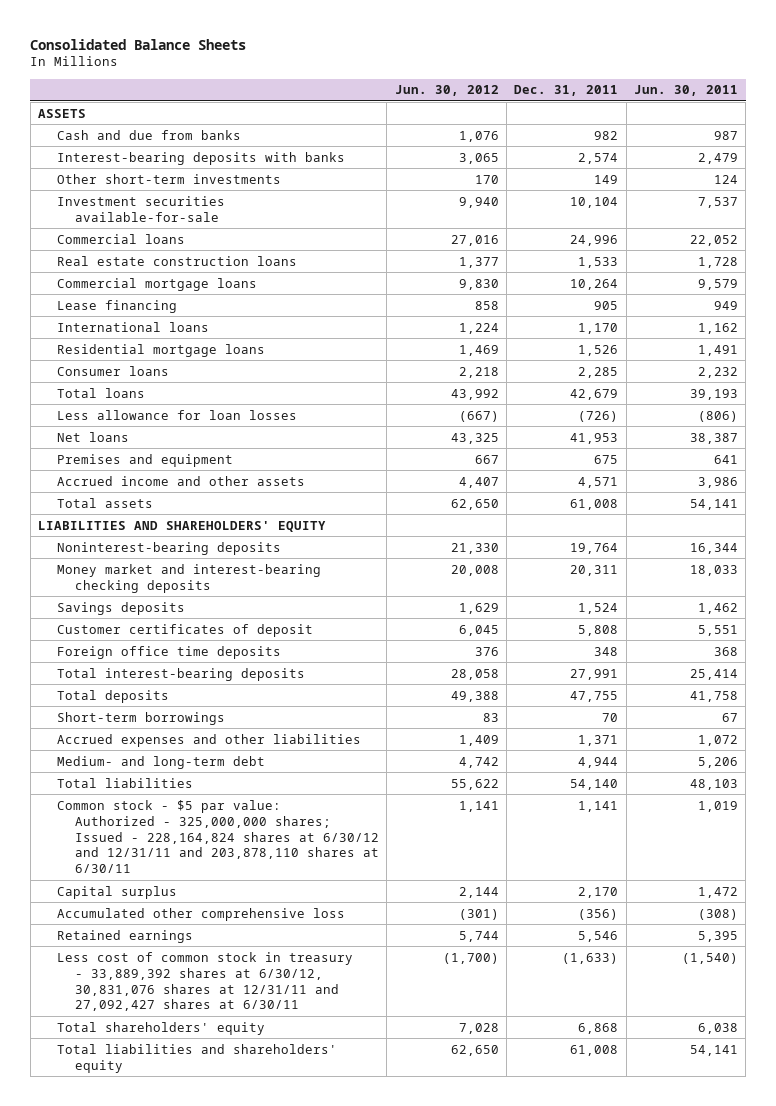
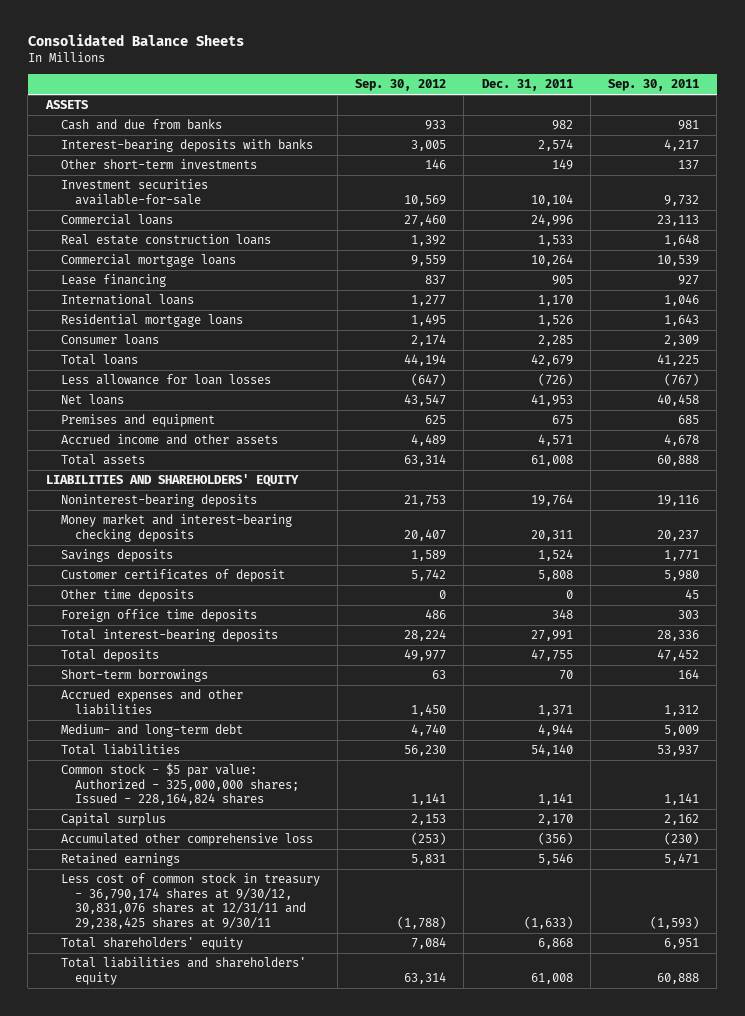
[394,85,499,97] Jun. 30, 2012 -> none
[633,85,738,97] Jun. 30, 2011 -> none
none -> [355,79,447,92] Sep. 30, 2012
none -> [608,79,700,92] Sep. 30, 2011
none -> [60,589,194,603] Other time deposits
[56,799,380,874] Common stock - $5 par value: Authorized - 325,000,000 shares; Issued - 228,164,824 shares at 6/30/12 and 12/31/11 and 203,878,110 shares at 6/30/11 -> [60,763,300,806] Common stock - $5 par value: Authorized - 325,000,000 shares; Issued - 228,164,824 shares
[56,951,353,1012] Less cost of common stock in treasury - 33,889,392 shares at 6/30/12, 30,831,076 shares at 12/31/11 and 27,092,427 shares at 6/30/11 -> [60,873,320,929] Less cost of common stock in treasury - 36,790,174 shares at 9/30/12, 30,831,076 shares at 12/31/11 and 29,238,425 shares at 9/30/11

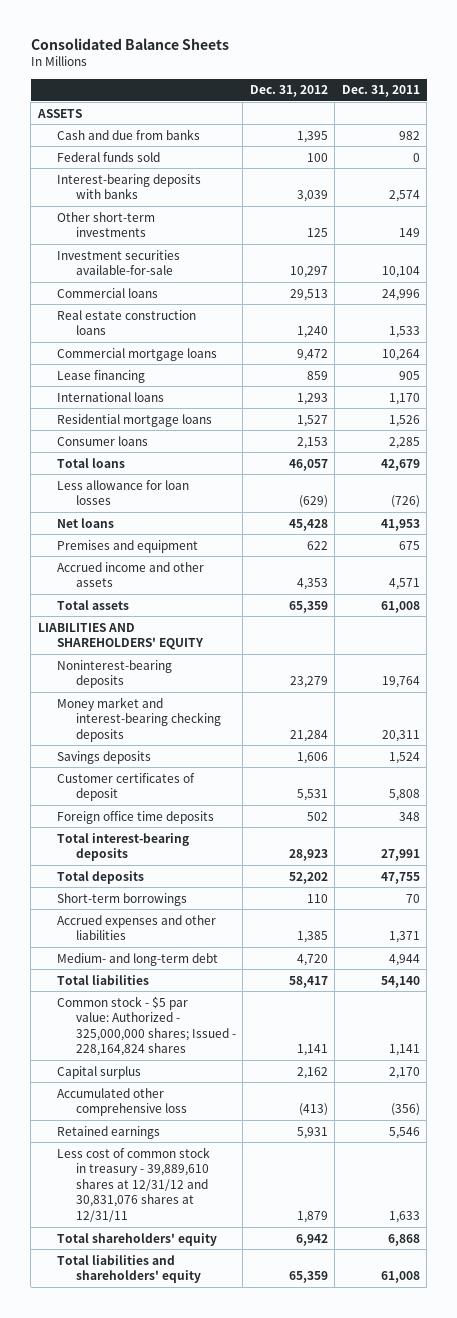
[355,79,447,92] Sep. 30, 2012 -> none
[608,79,700,92] Sep. 30, 2011 -> none
none -> [249,85,328,98] Dec. 31, 2012
none -> [56,151,160,162] Federal funds sold
[60,589,194,603] Other time deposits -> none
[60,873,320,929] Less cost of common stock in treasury - 36,790,174 shares at 9/30/12, 30,831,076 shares at 12/31/11 and 29,238,425 shares at 9/30/11 -> [56,1146,210,1222] Less cost of common stock in treasury - 39,889,610 shares at 12/31/12 and 30,831,076 shares at 12/31/11
[523,915,573,929] (1,633) -> [388,1210,420,1223] 1,633

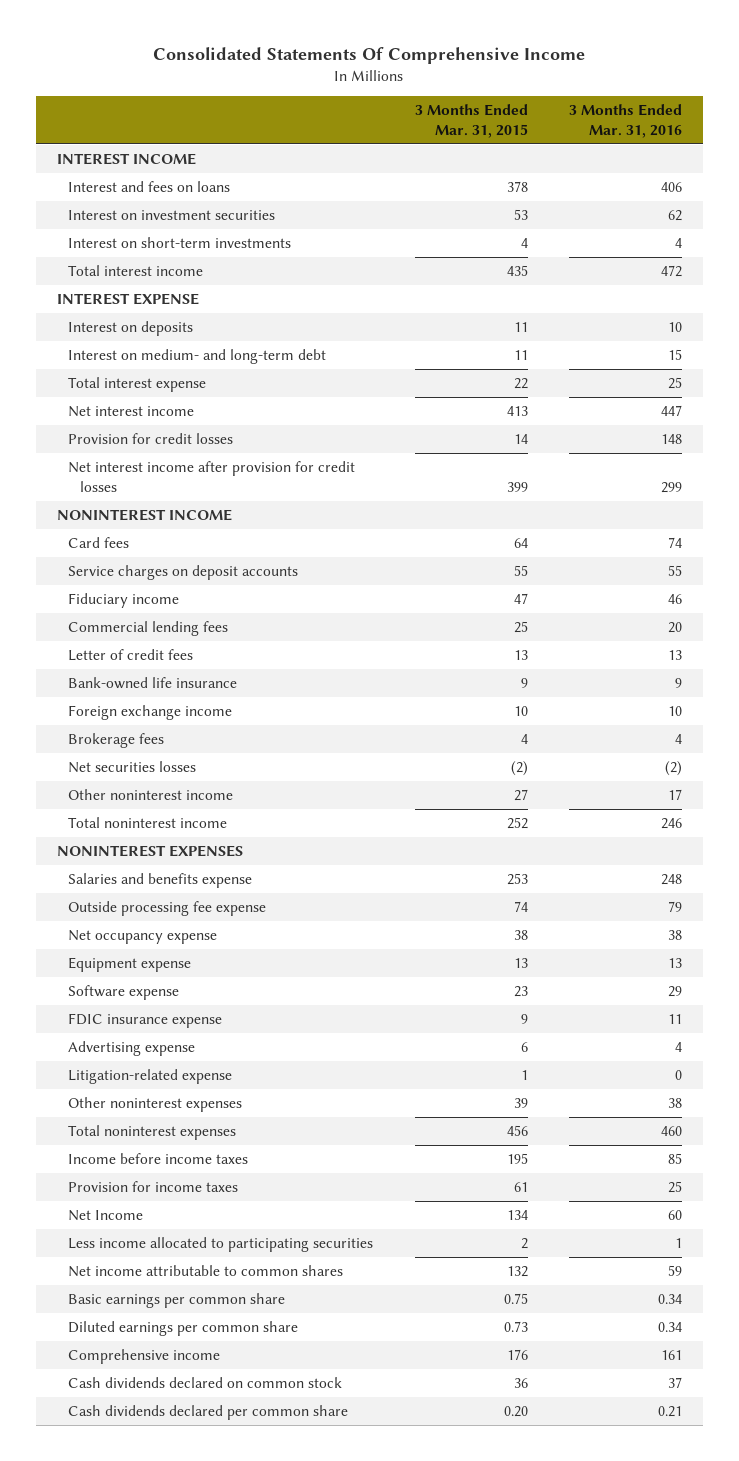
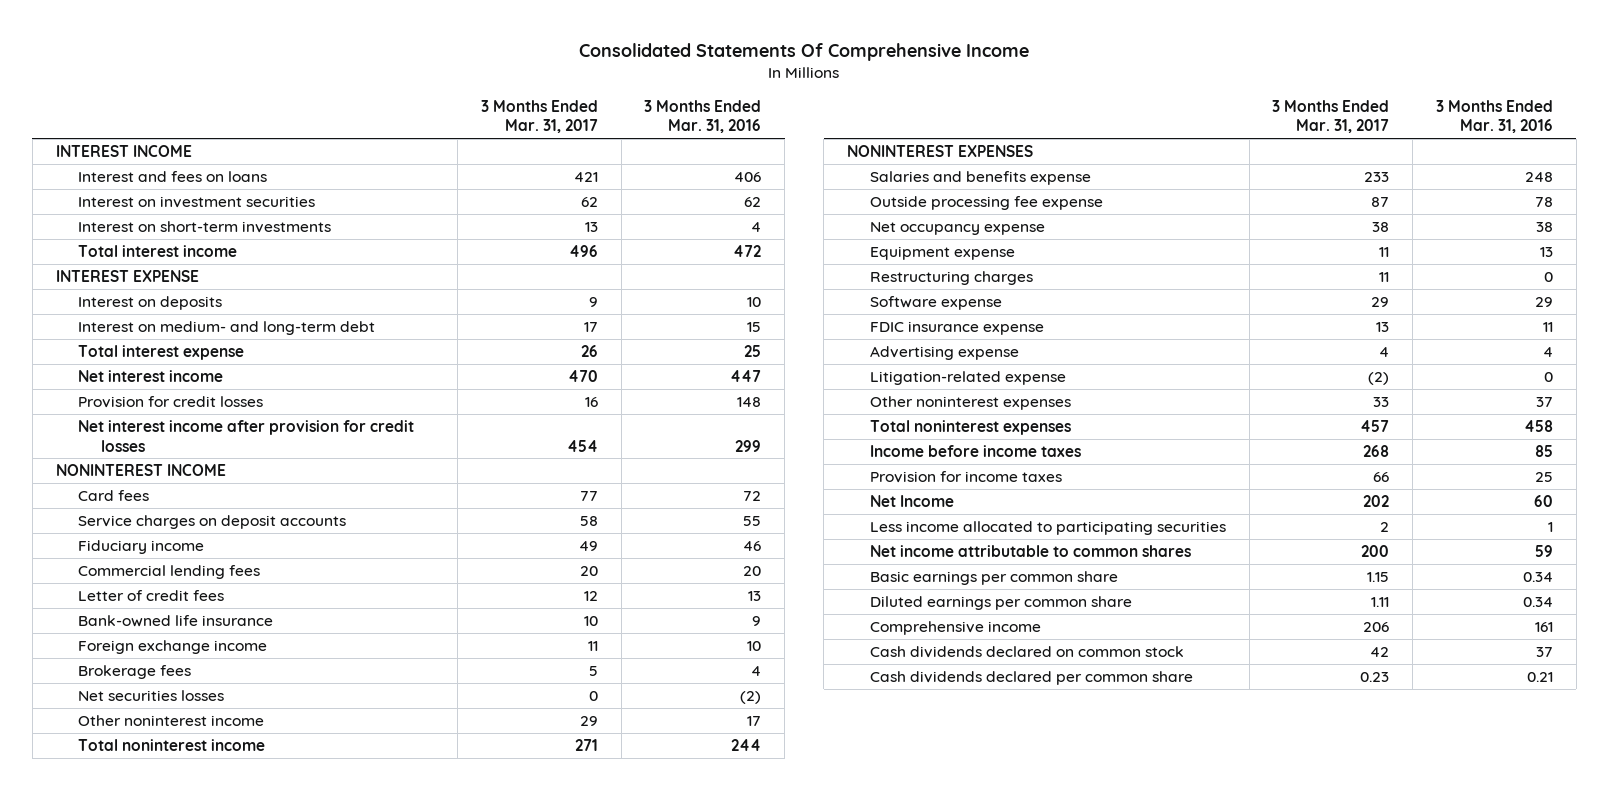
[414,104,528,138] 3 Months Ended Mar. 31, 2015 -> none
none -> [480,99,598,134] 3 Months Ended Mar. 31, 2017
[668,537,683,549] 74 -> [743,490,762,501] 72
[661,818,683,830] 246 -> [731,738,762,751] 244
[668,901,683,913] 79 -> [1534,196,1553,207] 78
none -> [869,270,1033,285] Restructuring charges
[668,1098,683,1109] 38 -> [1535,396,1553,407] 37
[661,1126,683,1137] 460 -> [1523,419,1553,432] 458

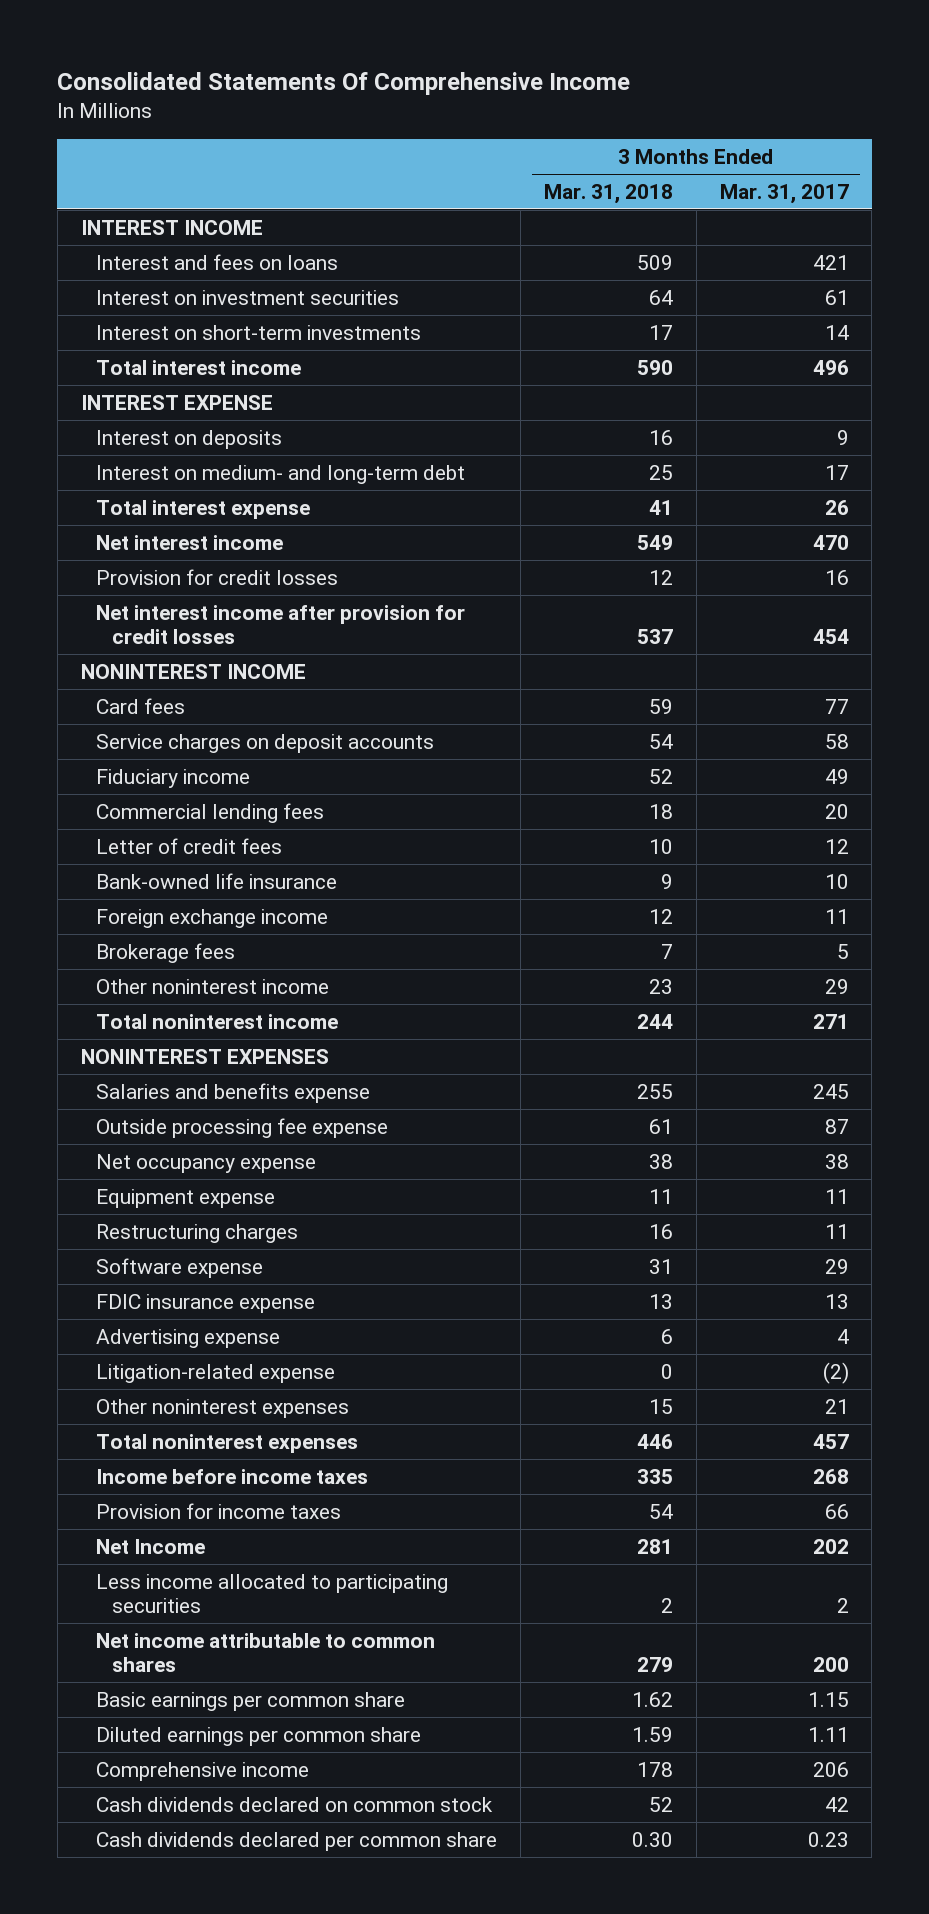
[644,99,762,134] 3 Months Ended Mar. 31, 2016 -> none
none -> [543,183,673,204] Mar. 31, 2018
[580,196,598,207] 62 -> [824,289,849,305] 61
[584,221,598,232] 13 -> [824,324,849,340] 14
[78,689,225,701] Net securities losses -> none
[1364,171,1390,182] 233 -> [812,1083,849,1099] 245
[1373,396,1390,407] 33 -> [824,1398,849,1414] 21

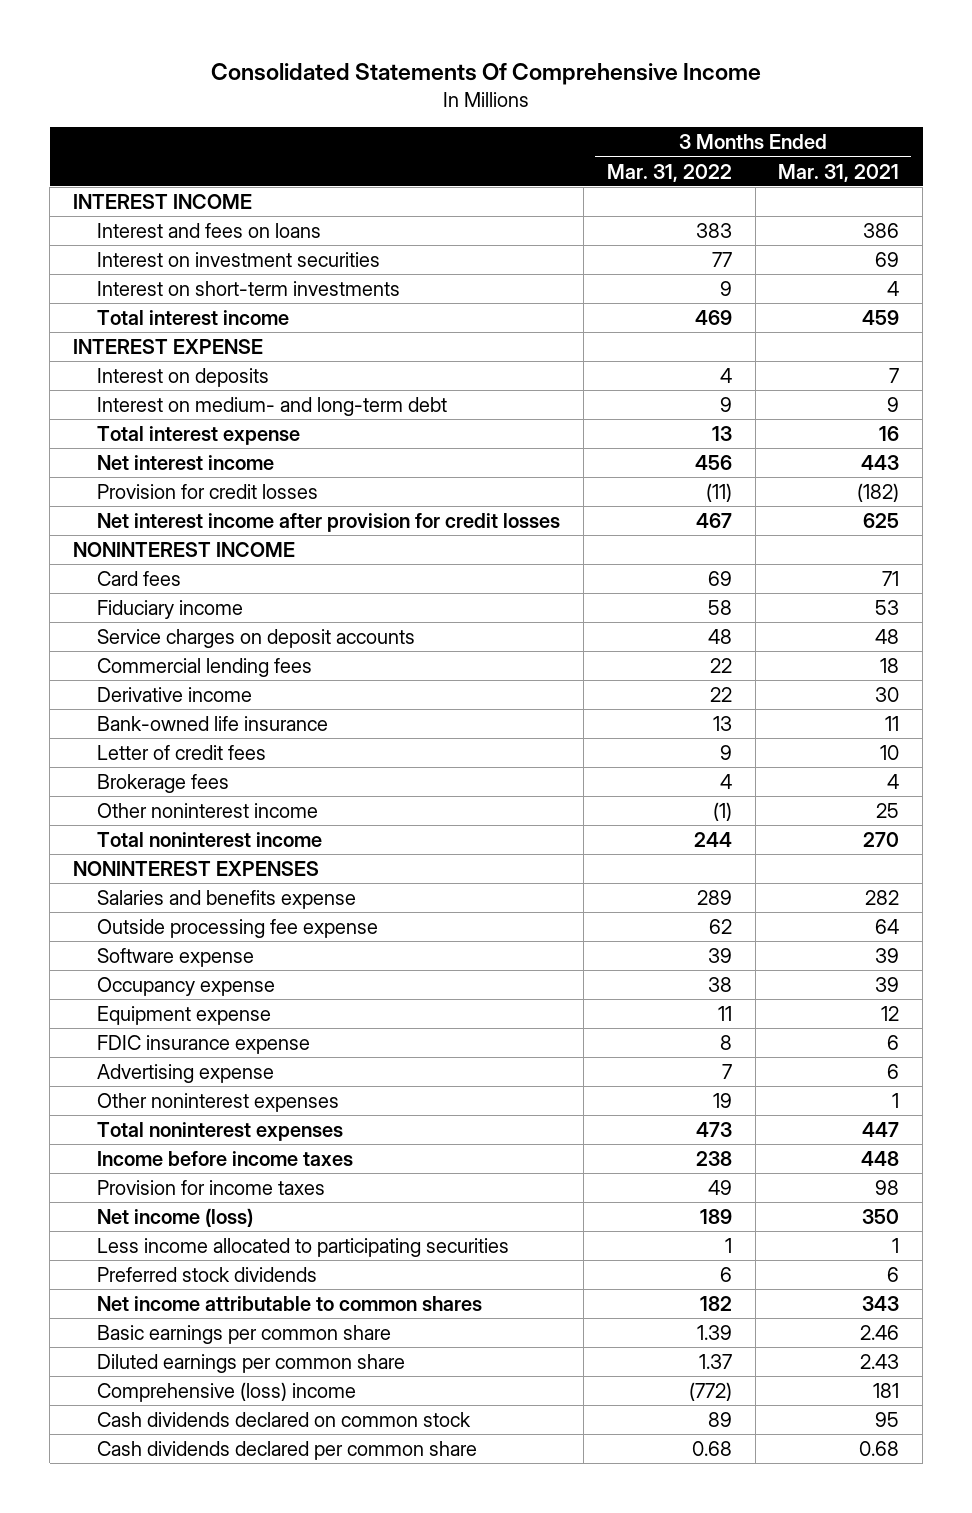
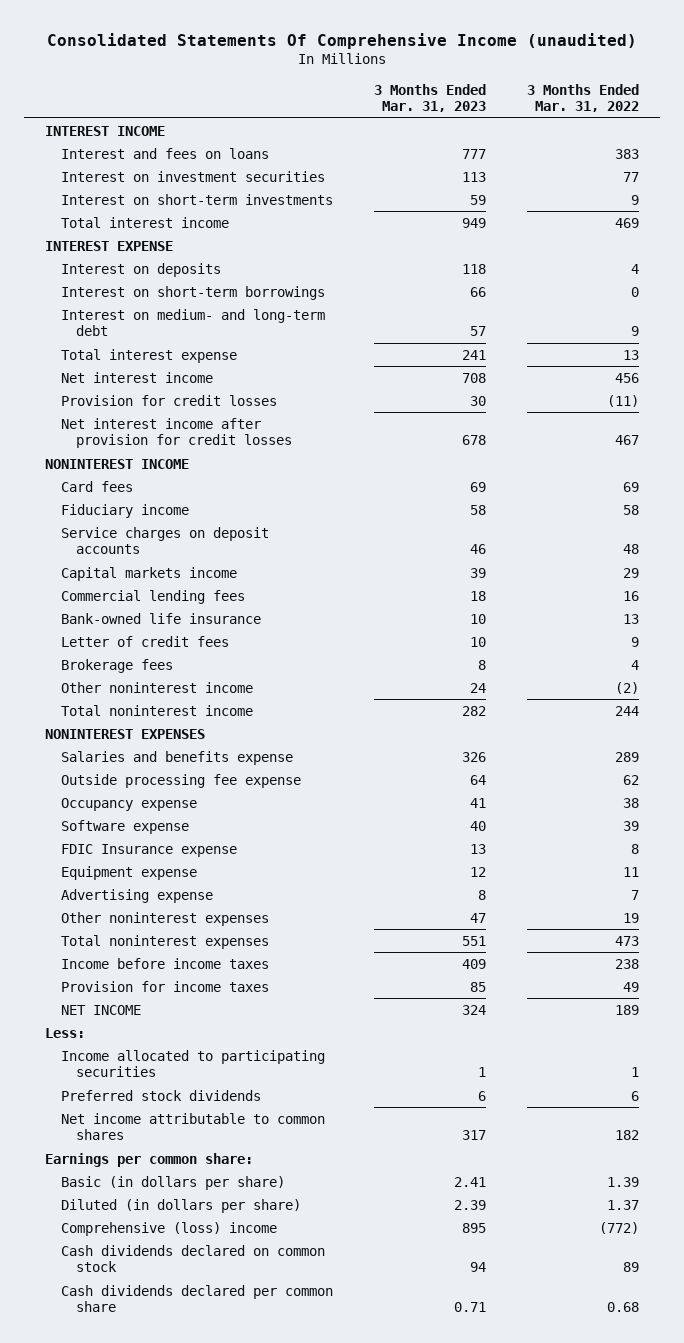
[211,63,762,86] Consolidated Statements Of Comprehensive Income -> [47,32,638,49] Consolidated Statements Of Comprehensive Income (unaudited)
[778,163,900,182] Mar. 31, 2021 -> none
none -> [374,84,487,113] 3 Months Ended Mar. 31, 2023
none -> [60,285,325,300] Interest on short-term borrowings
[97,686,253,702] Derivative income -> none
none -> [60,566,237,581] Capital markets income
[709,657,732,673] 22 -> [623,590,640,601] 16
[712,801,732,821] (1) -> [615,681,640,694] (2)
[97,947,255,967] Software expense -> [60,819,189,834] Software expense
none -> [60,843,237,857] FDIC Insurance expense
[97,1034,311,1054] FDIC insurance expense -> none
[97,1207,254,1227] Net income (loss) -> [60,1004,141,1015] NET INCOME
none -> [44,1027,85,1038] Less:
[97,1237,510,1257] Less income allocated to participating securities -> [60,1049,325,1078] Income allocated to participating securities
none -> [44,1152,253,1167] Earnings per common share:
[97,1324,392,1344] Basic earnings per common share -> [60,1175,285,1190] Basic (in dollars per share)
[97,1353,406,1373] Diluted earnings per common share -> [60,1198,301,1213] Diluted (in dollars per share)

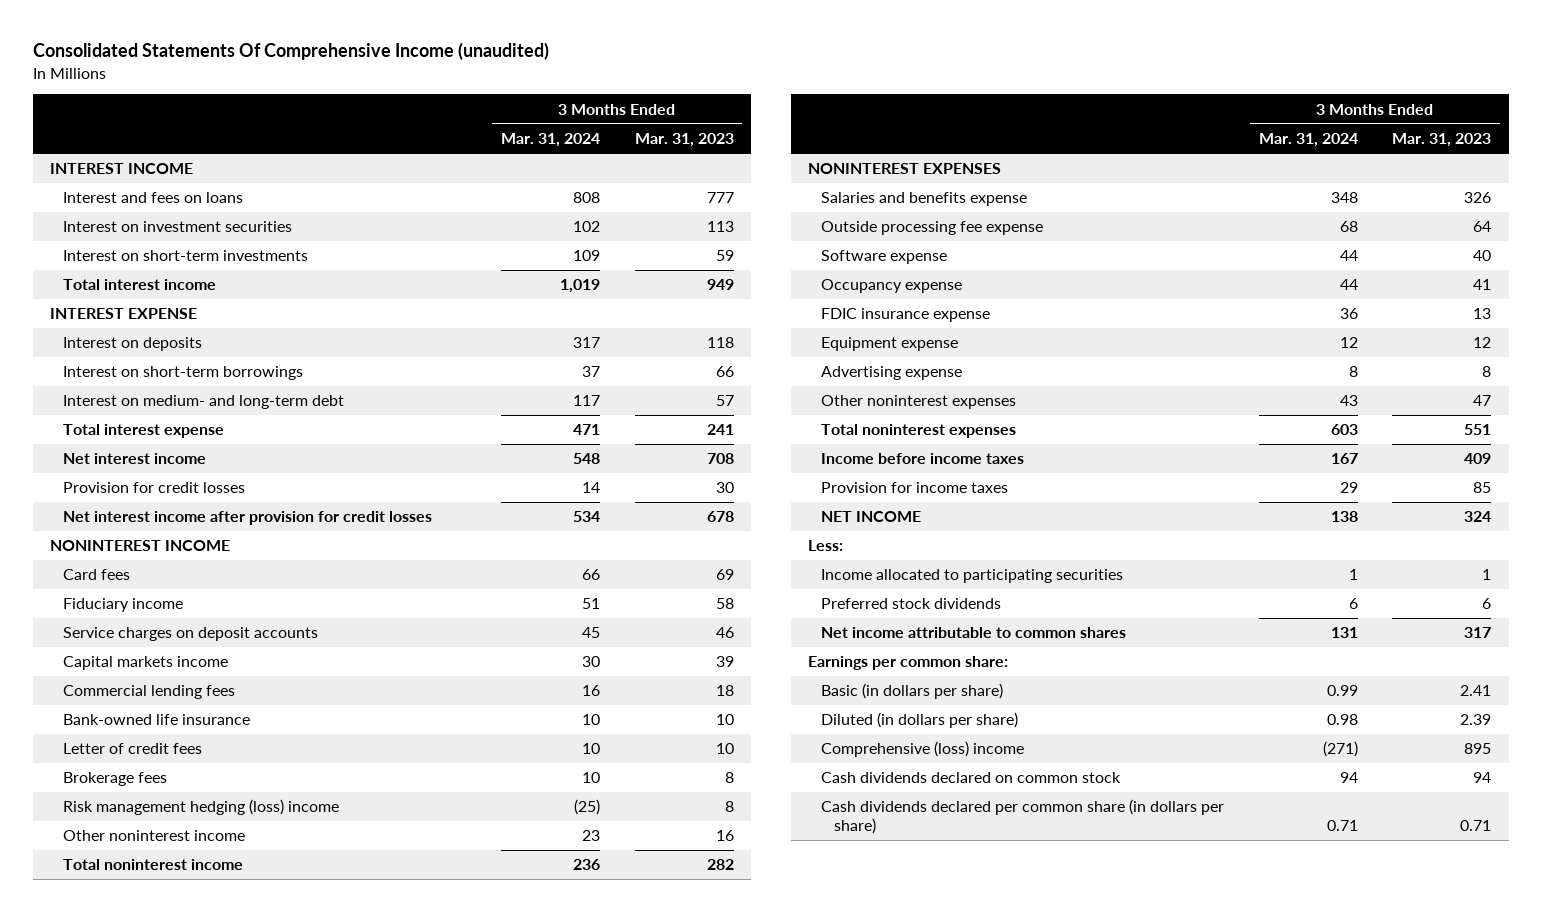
[527,84,640,113] 3 Months Ended Mar. 31, 2022 -> none
none -> [500,133,600,148] Mar. 31, 2024
none -> [63,799,340,816] Risk management hedging (loss) income
[470,682,487,693] 24 -> [715,830,734,842] 16
[60,797,197,811] Occupancy expense -> [820,279,962,294] Occupancy expense
[60,843,237,857] FDIC Insurance expense -> [820,308,990,323] FDIC insurance expense
[60,1284,333,1313] Cash dividends declared per common share -> [820,799,1224,834] Cash dividends declared per common share (in dollars per share)

